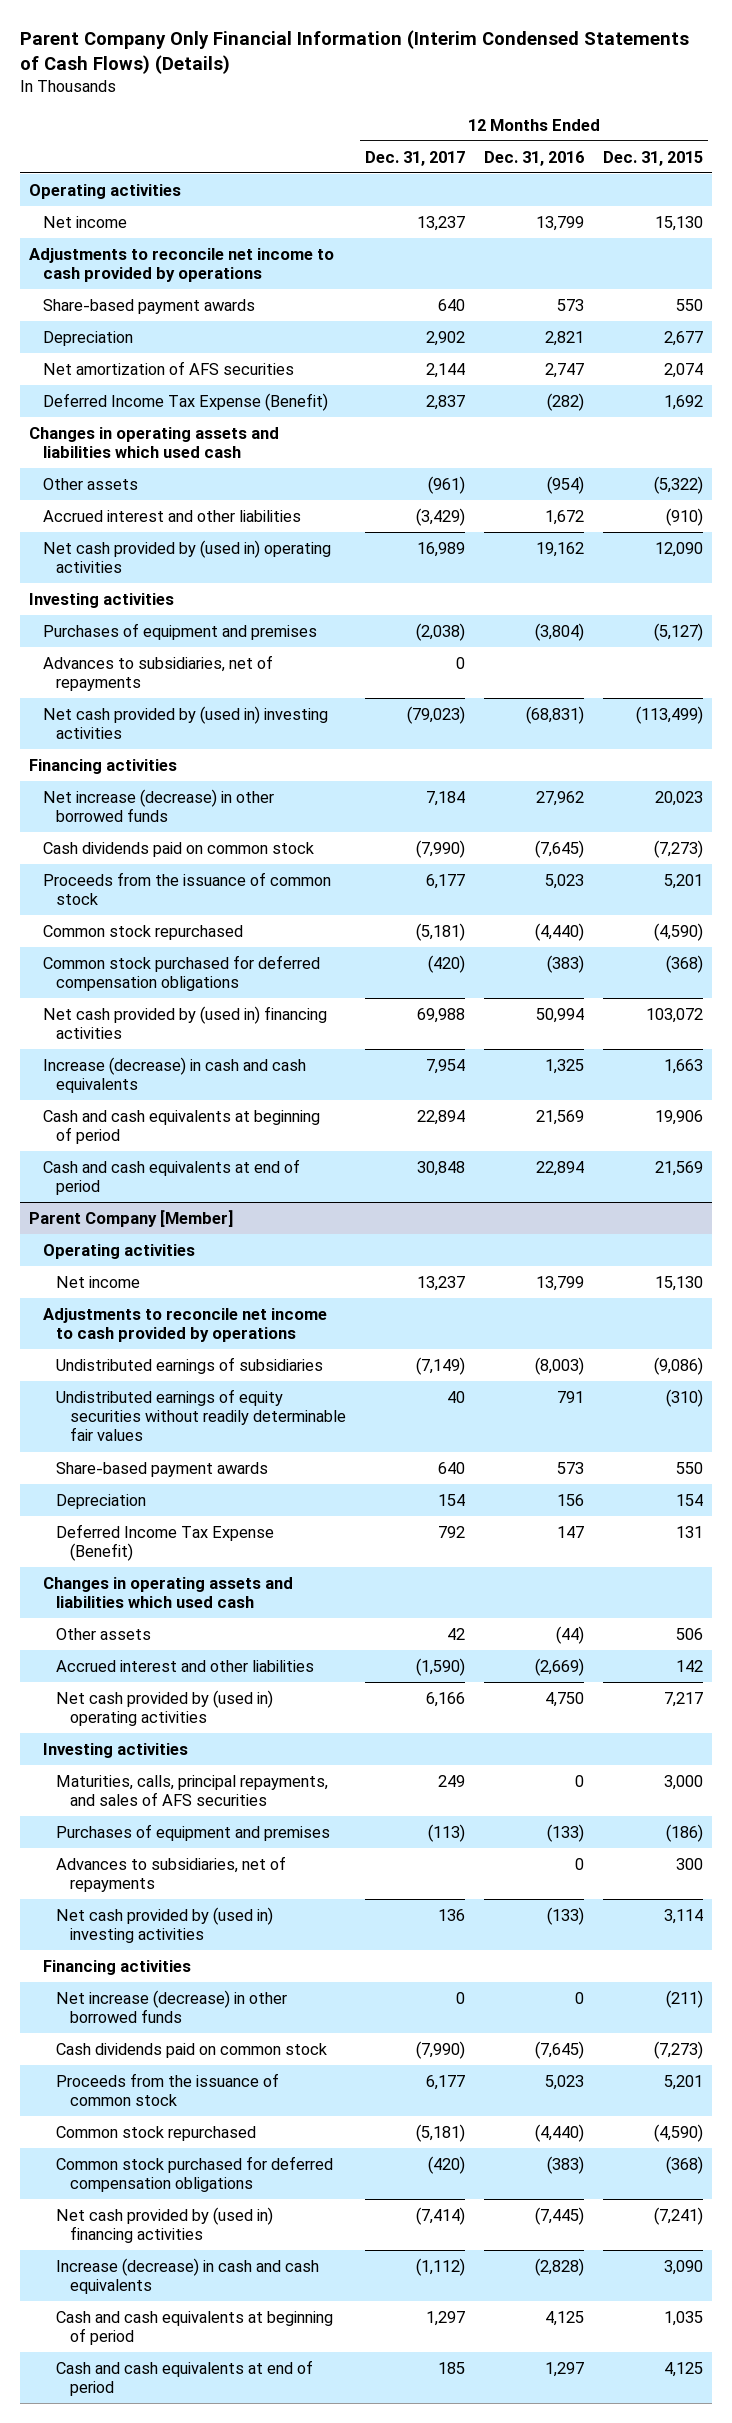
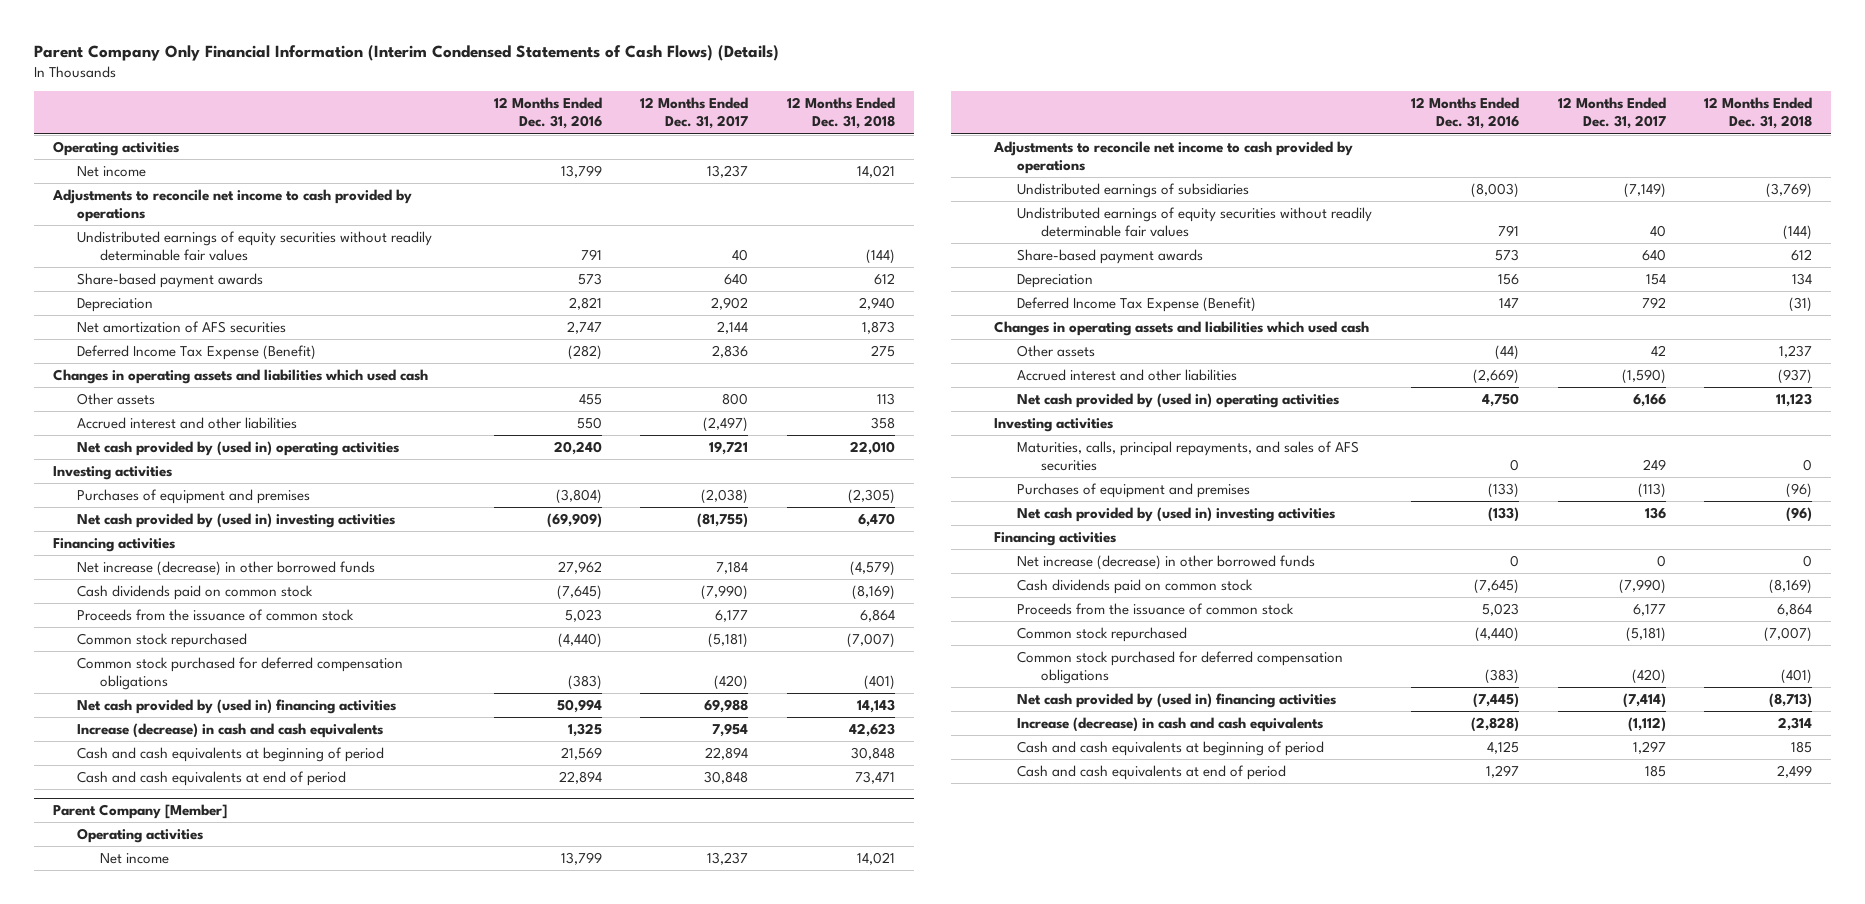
[602,150,703,166] Dec. 31, 2015 -> none
none -> [786,97,895,130] 12 Months Ended Dec. 31, 2018
none -> [76,230,432,262] Undistributed earnings of equity securities without readily determinable fair values
[425,394,465,410] 2,837 -> [712,344,749,358] 2,836
[427,475,465,494] (961) -> [722,392,749,405] 800
[546,475,584,494] (954) -> [578,393,602,405] 455
[415,507,465,526] (3,429) -> [703,416,749,432] (2,497)
[544,509,584,525] 1,672 -> [576,416,602,429] 550
[416,541,465,557] 16,989 -> [709,440,749,455] 19,721
[535,541,584,557] 19,162 -> [553,440,602,455] 20,240
[42,654,273,692] Advances to subsidiaries, net of repayments -> none
[406,705,465,724] (79,023) -> [697,512,749,528] (81,755)
[525,705,584,724] (68,831) -> [546,512,602,528] (69,909)
[56,1855,287,1893] Advances to subsidiaries, net of repayments -> none

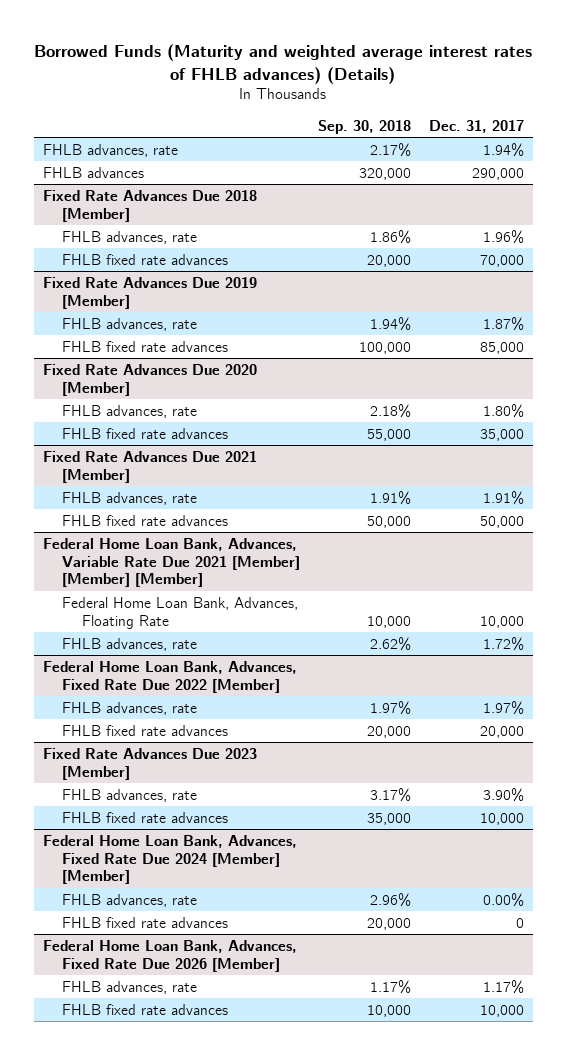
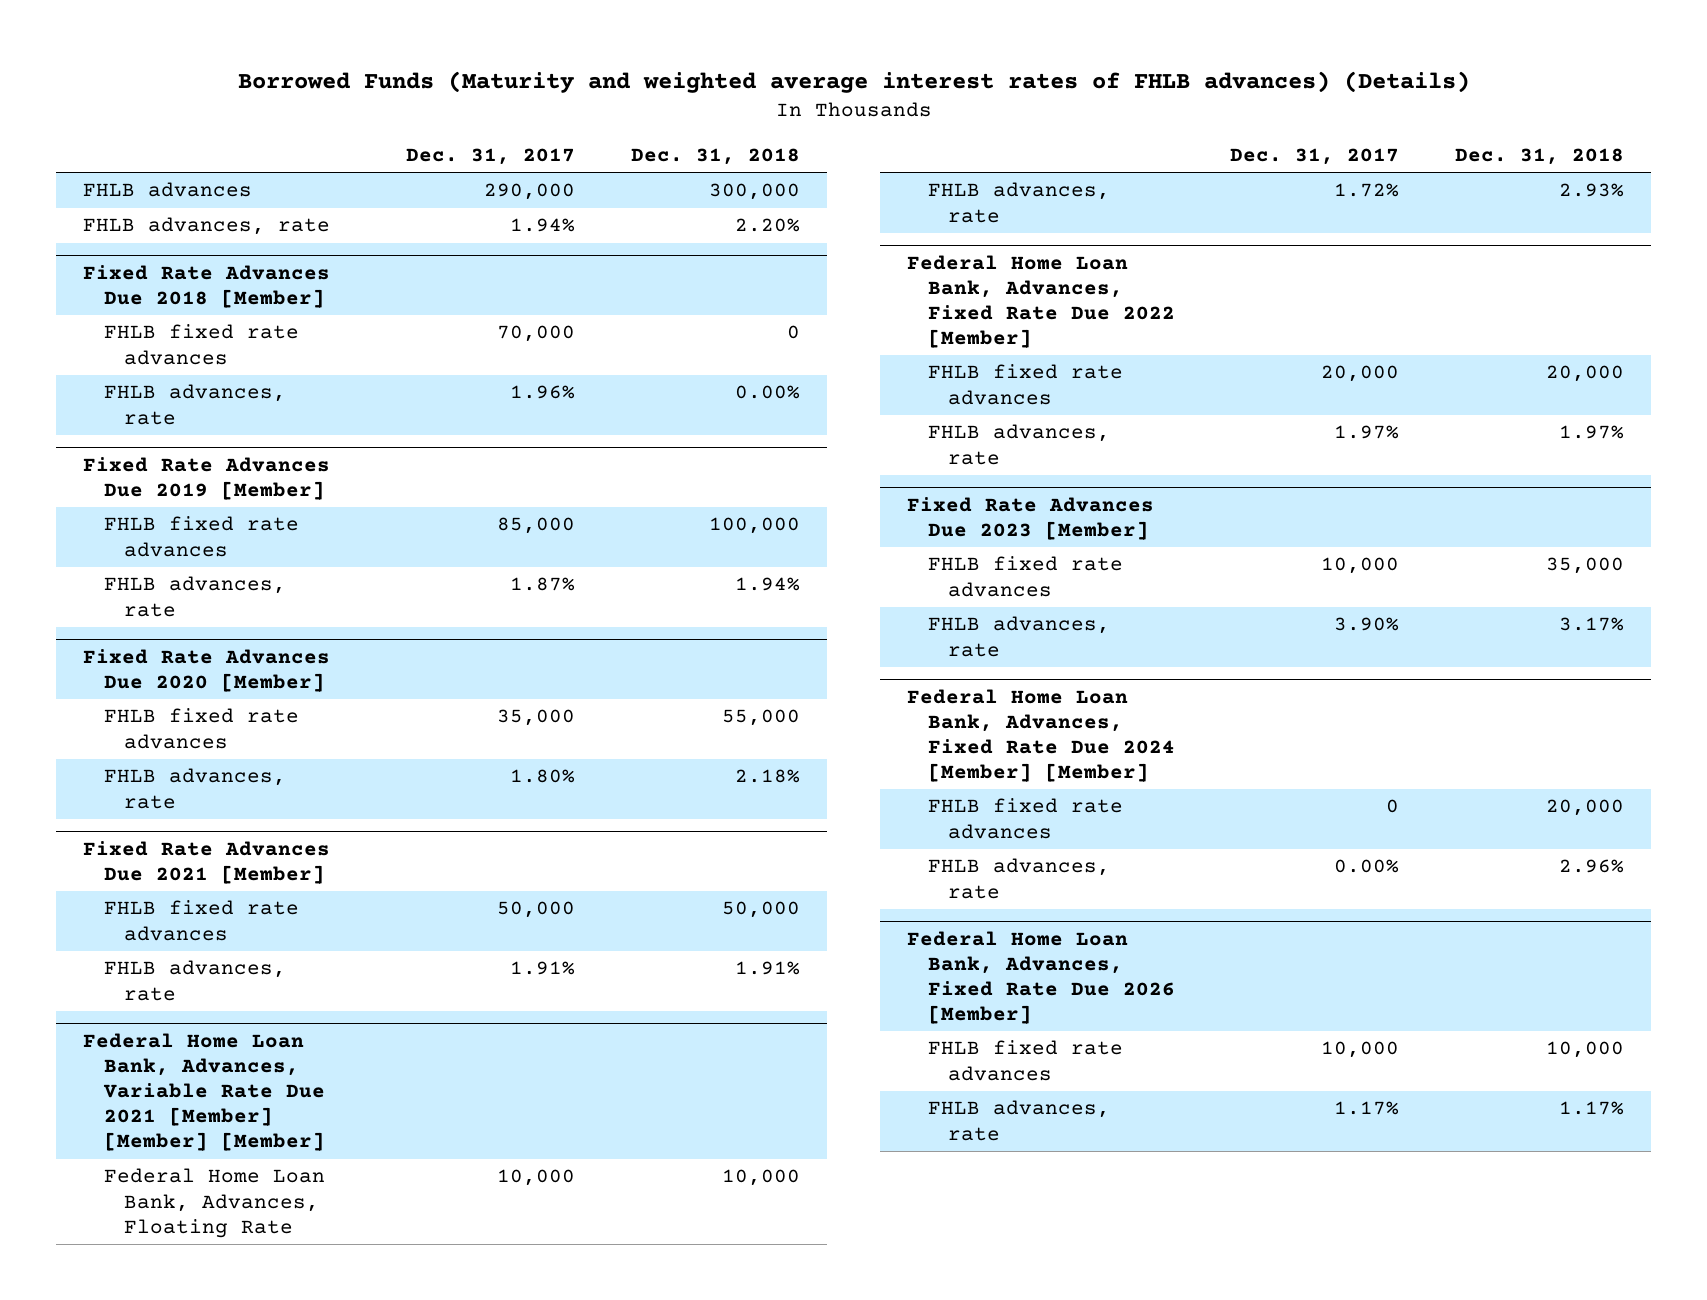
[317,119,411,134] Sep. 30, 2018 -> none
none -> [630,147,800,165] Dec. 31, 2018
[42,143,178,157] FHLB advances, rate -> [83,217,331,236] FHLB advances, rate
[62,230,198,244] FHLB advances, rate -> [103,384,286,425] FHLB advances, rate
[62,317,198,331] FHLB advances, rate -> [103,576,286,617] FHLB advances, rate
[62,404,198,418] FHLB advances, rate -> [103,768,286,809] FHLB advances, rate
[62,491,198,505] FHLB advances, rate -> [103,960,286,1001] FHLB advances, rate
[62,701,198,715] FHLB advances, rate -> [927,424,1110,465] FHLB advances, rate
[62,788,198,802] FHLB advances, rate -> [927,616,1110,657] FHLB advances, rate
[62,893,198,907] FHLB advances, rate -> [927,858,1110,899] FHLB advances, rate
[62,980,198,994] FHLB advances, rate -> [927,1100,1110,1141] FHLB advances, rate

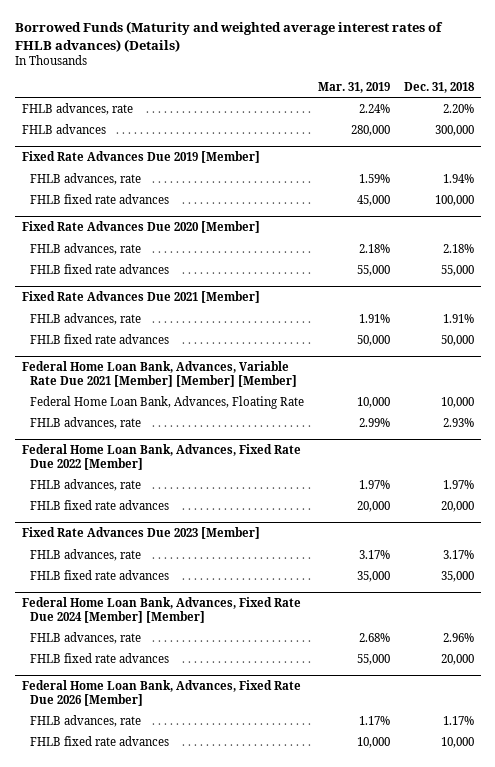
[406,147,576,165] Dec. 31, 2017 -> none
none -> [317,81,390,93] Mar. 31, 2019
[83,264,331,309] Fixed Rate Advances Due 2018 [Member] -> none
[103,324,299,365] FHLB fixed rate advances -> none
[103,384,286,425] FHLB advances, rate -> none
[83,182,253,198] FHLB advances -> [21,123,106,134] FHLB advances
[103,516,299,557] FHLB fixed rate advances -> [30,193,170,204] FHLB fixed rate advances
[103,708,299,749] FHLB fixed rate advances -> [30,263,170,274] FHLB fixed rate advances
[103,900,299,941] FHLB fixed rate advances -> [30,333,170,344] FHLB fixed rate advances
[927,364,1123,405] FHLB fixed rate advances -> [30,499,170,510] FHLB fixed rate advances
[927,556,1123,597] FHLB fixed rate advances -> [30,569,170,580] FHLB fixed rate advances
[927,798,1123,839] FHLB fixed rate advances -> [30,652,170,663] FHLB fixed rate advances
[927,1040,1123,1081] FHLB fixed rate advances -> [30,735,170,746] FHLB fixed rate advances

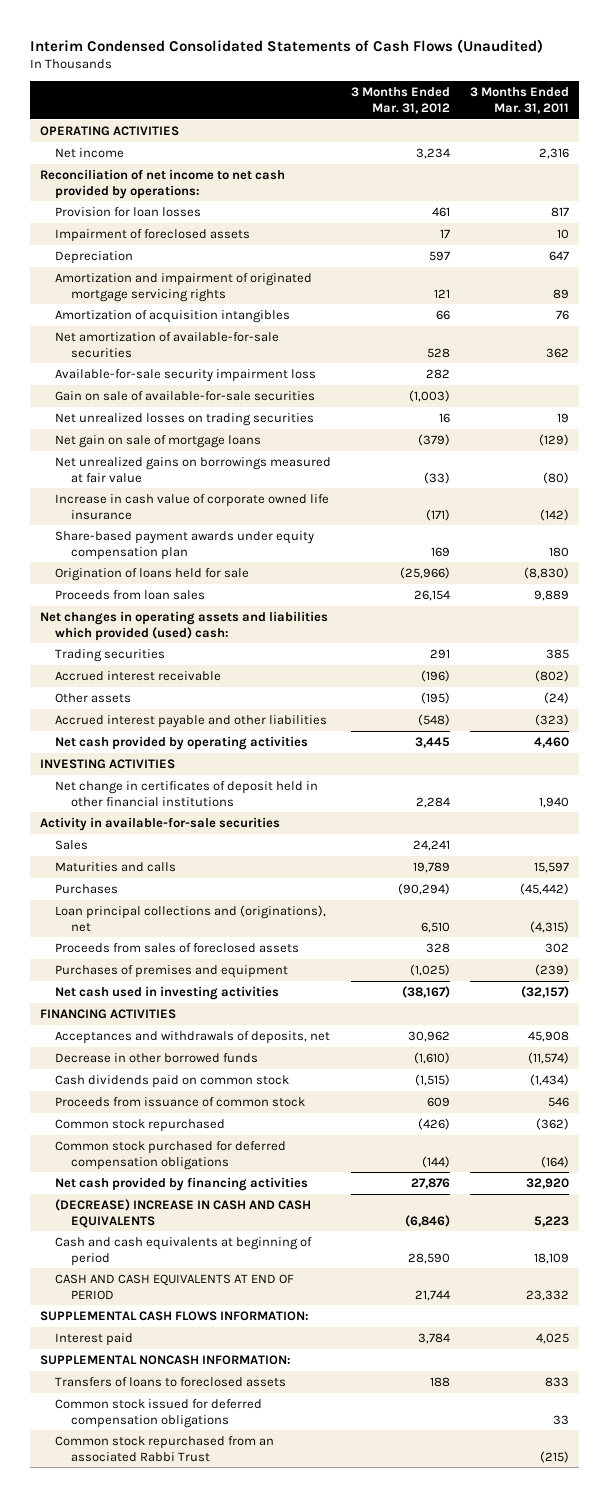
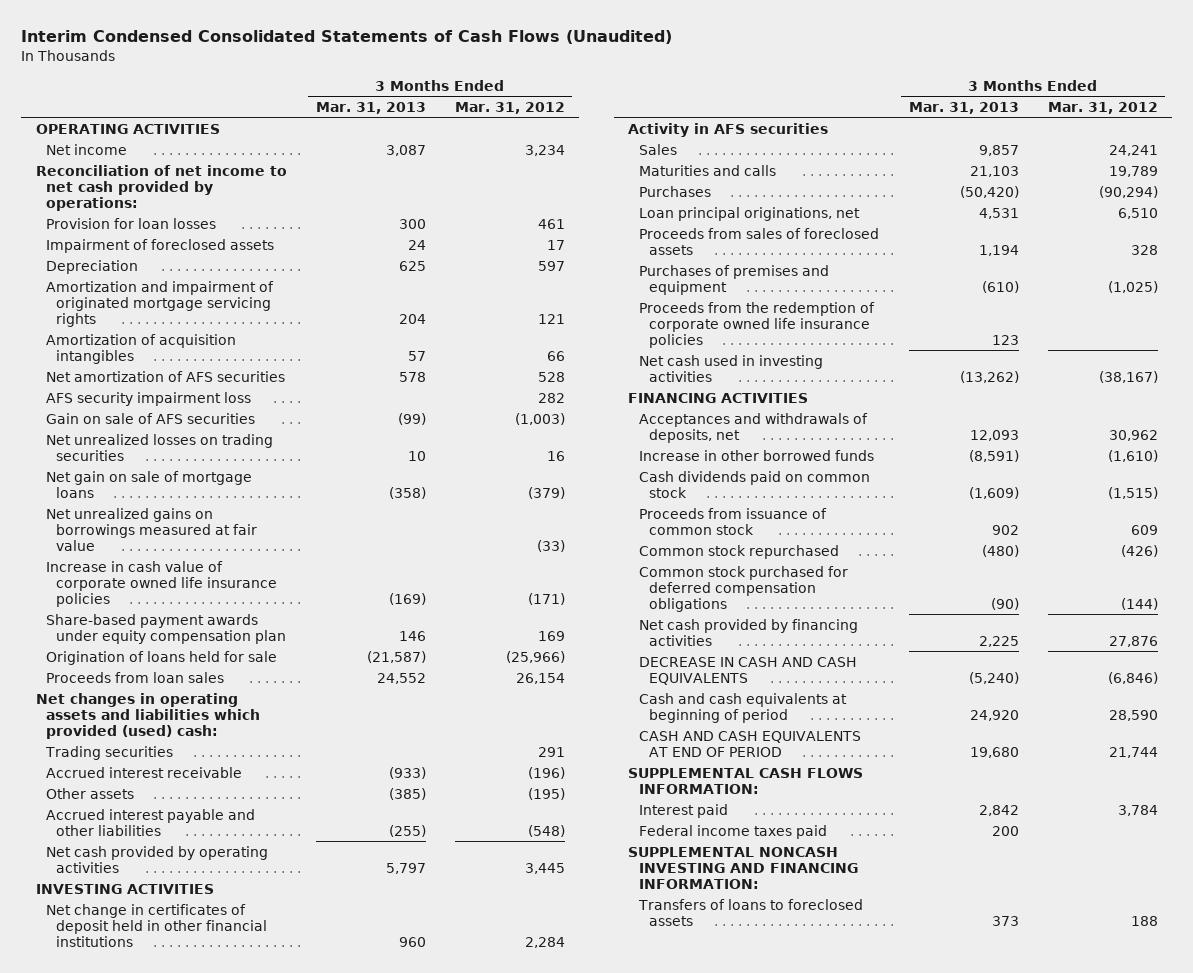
[469,87,569,114] 3 Months Ended Mar. 31, 2011 -> none
none -> [315,101,426,114] Mar. 31, 2013
[55,332,280,358] Net amortization of available-for-sale securities -> [45,370,285,382] Net amortization of AFS securities
[55,369,317,383] Available-for-sale security impairment loss -> [45,391,251,406] AFS security impairment loss
[55,391,316,402] Gain on sale of available-for-sale securities -> [45,412,255,424] Gain on sale of AFS securities
[55,494,330,520] Increase in cash value of corporate owned life insurance -> [45,560,278,607] Increase in cash value of corporate owned life insurance policies
[40,817,281,832] Activity in available-for-sale securities -> [628,122,829,137] Activity in AFS securities
[55,905,327,932] Loan principal collections and (originations), net -> [638,206,860,221] Loan principal originations, net
none -> [638,301,875,348] Proceeds from the redemption of corporate owned life insurance policies
[55,1053,259,1064] Decrease in other borrowed funds -> [638,449,874,461] Increase in other borrowed funds
[55,1199,312,1228] (DECREASE) INCREASE IN CASH AND CASH EQUIVALENTS -> [638,656,857,685] DECREASE IN CASH AND CASH EQUIVALENTS
none -> [638,824,827,839] Federal income taxes paid
[40,1355,292,1366] SUPPLEMENTAL NONCASH INFORMATION: -> [628,846,858,889] SUPPLEMENTAL NONCASH INVESTING AND FINANCING INFORMATION:
[55,1399,263,1428] Common stock issued for deferred compensation obligations -> none
[55,1436,275,1462] Common stock repurchased from an associated Rabbi Trust -> none

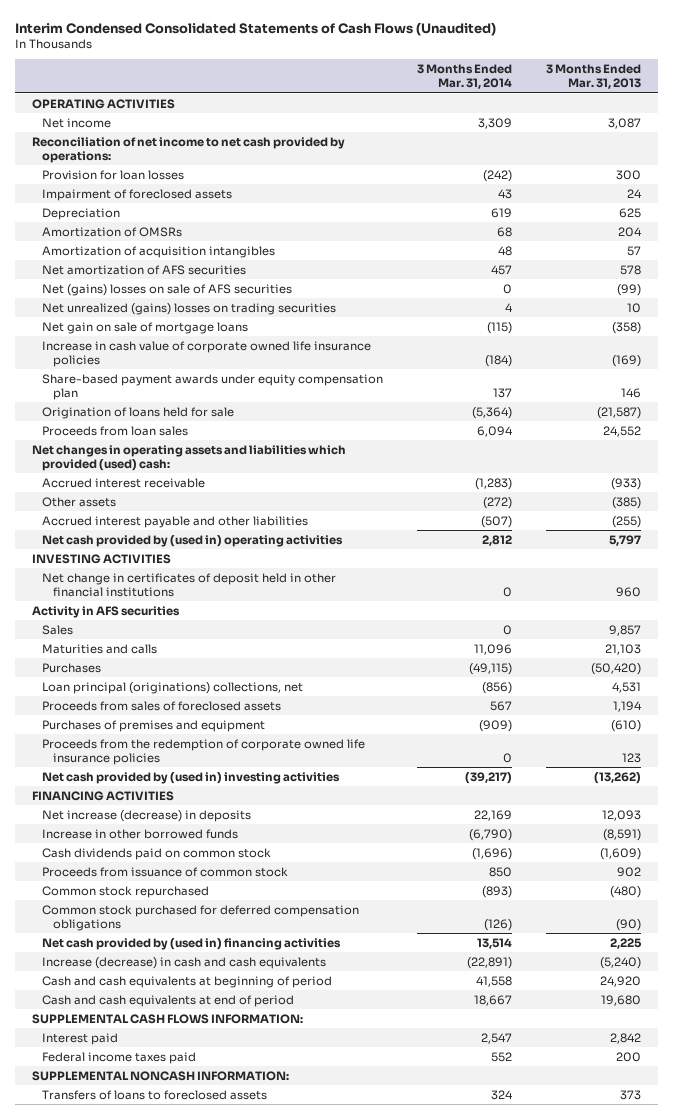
[454,101,565,114] Mar. 31, 2012 -> none
none -> [417,64,513,90] 3 Months Ended Mar. 31, 2014
[45,280,274,327] Amortization and impairment of originated mortgage servicing rights -> [42,226,183,237] Amortization of OMSRs
[45,391,251,406] AFS security impairment loss -> none
[45,412,255,424] Gain on sale of AFS securities -> [42,283,293,296] Net (gains) losses on sale of AFS securities
[45,433,273,461] Net unrealized losses on trading securities -> [42,302,337,315] Net unrealized (gains) losses on trading securities
[45,507,258,551] Net unrealized gains on borrowings measured at fair value -> none
[44,745,173,760] Trading securities -> none
[45,845,268,873] Net cash provided by operating activities -> [42,534,344,547] Net cash provided by (used in) operating activities
[638,206,860,221] Loan principal originations, net -> [42,681,304,694] Loan principal (originations) collections, net
[638,354,823,382] Net cash used in investing activities -> [42,771,341,784] Net cash provided by (used in) investing activities
[638,412,868,443] Acceptances and withdrawals of deposits, net -> [42,809,252,822] Net increase (decrease) in deposits
[638,618,858,646] Net cash provided by financing activities -> [42,937,342,950] Net cash provided by (used in) financing activities
[638,656,857,685] DECREASE IN CASH AND CASH EQUIVALENTS -> [42,956,327,969] Increase (decrease) in cash and cash equivalents
[638,730,861,757] CASH AND CASH EQUIVALENTS AT END OF PERIOD -> [42,994,295,1007] Cash and cash equivalents at end of period
[628,846,858,889] SUPPLEMENTAL NONCASH INVESTING AND FINANCING INFORMATION: -> [31,1070,289,1081] SUPPLEMENTAL NONCASH INFORMATION:

